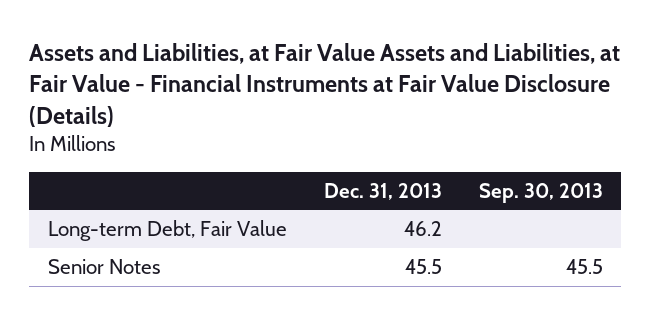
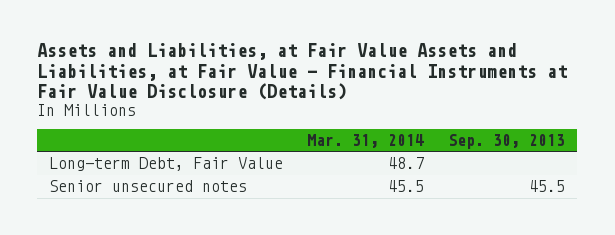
[323,182,442,200] Dec. 31, 2013 -> none
none -> [307,134,425,149] Mar. 31, 2014
[47,258,160,274] Senior Notes -> [49,180,248,193] Senior unsecured notes

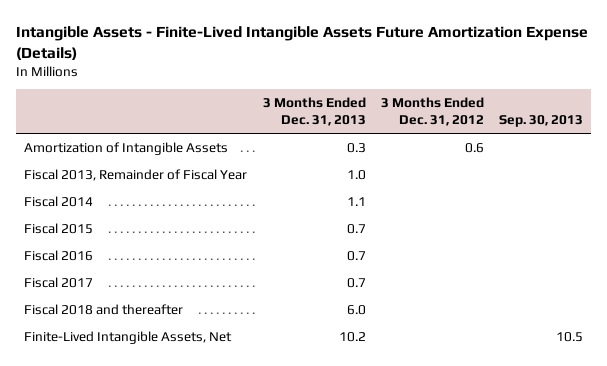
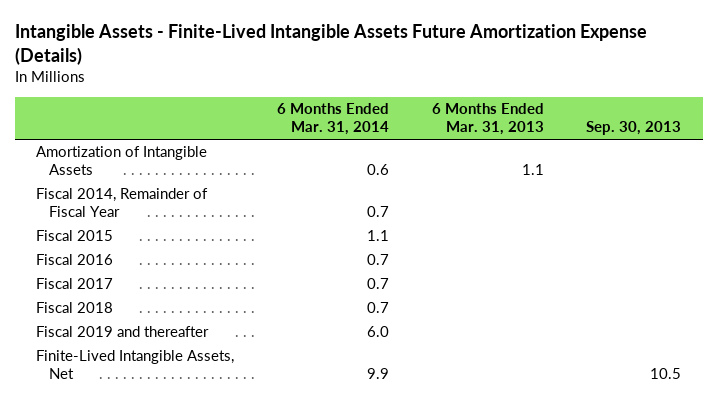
[262,96,366,127] 3 Months Ended Dec. 31, 2013 -> none
[380,96,484,127] 3 Months Ended Dec. 31, 2012 -> none
none -> [276,103,389,136] 6 Months Ended Mar. 31, 2014
none -> [431,103,544,136] 6 Months Ended Mar. 31, 2013
[24,195,94,207] Fiscal 2014 -> none
[24,168,248,181] Fiscal 2013, Remainder of Fiscal Year -> [36,188,209,218] Fiscal 2014, Remainder of Fiscal Year
none -> [36,302,114,314] Fiscal 2018
[24,303,184,315] Fiscal 2018 and thereafter -> [36,326,210,338] Fiscal 2019 and thereafter

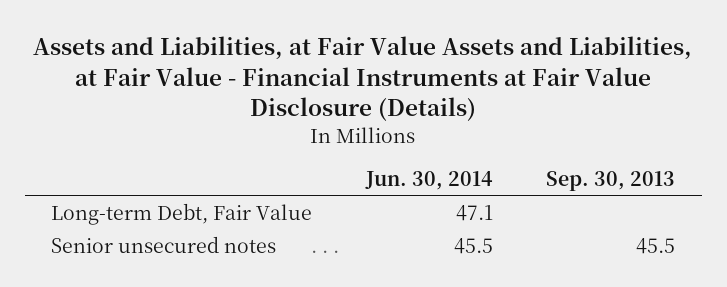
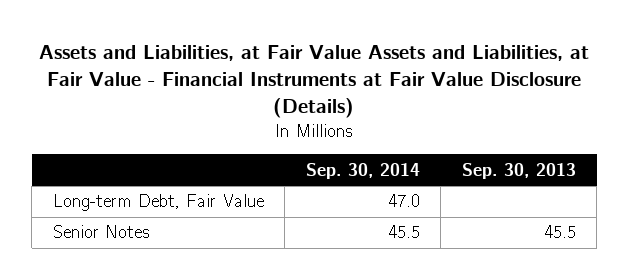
[364,170,493,190] Jun. 30, 2014 -> none
none -> [305,162,420,179] Sep. 30, 2014
[51,235,277,253] Senior unsecured notes -> [52,225,149,239] Senior Notes

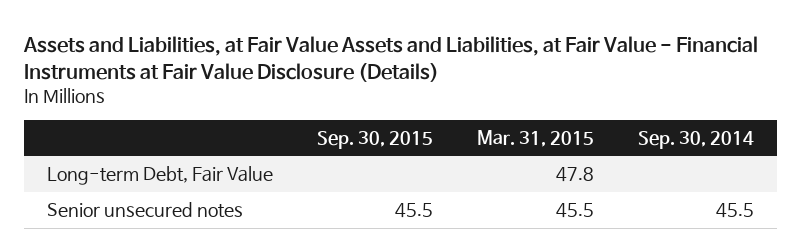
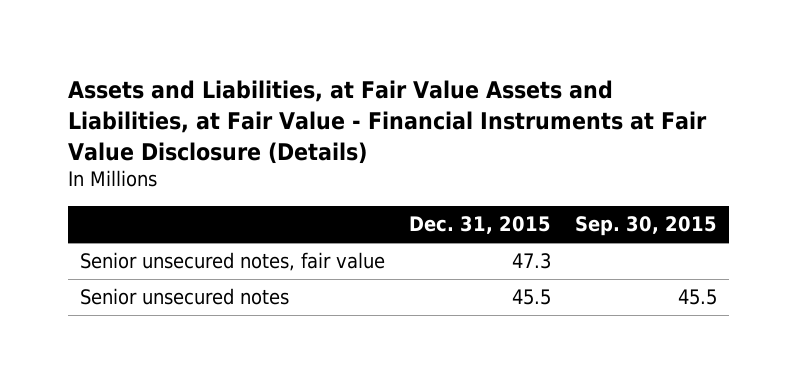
[477,129,595,147] Mar. 31, 2015 -> none
[638,130,755,149] Sep. 30, 2014 -> none
none -> [408,216,551,235] Dec. 31, 2015
[46,166,273,186] Long-term Debt, Fair Value -> [79,252,385,272] Senior unsecured notes, fair value

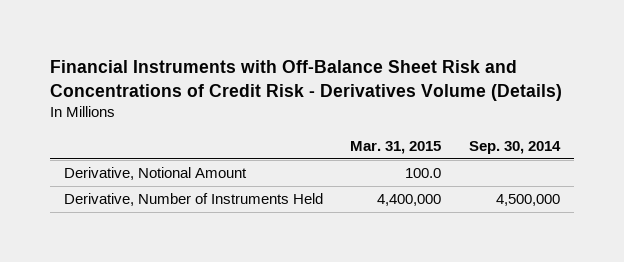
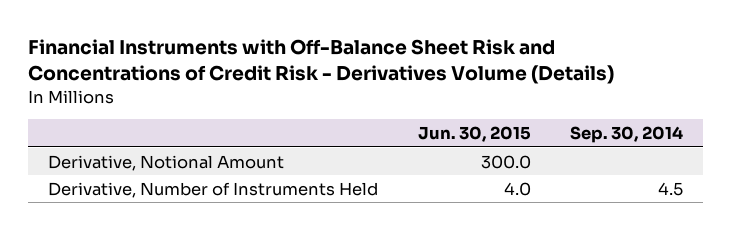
[350,140,442,154] Mar. 31, 2015 -> none
none -> [417,126,531,143] Jun. 30, 2015
[496,194,561,207] 4,500,000 -> [658,181,684,196] 4.5

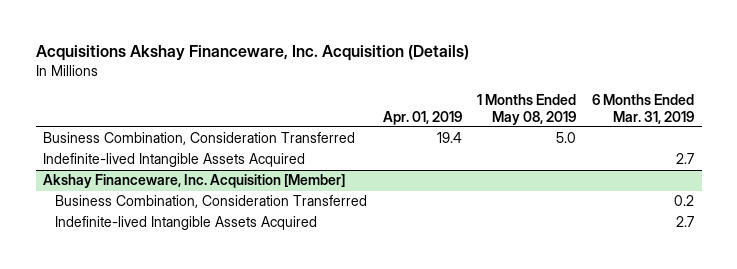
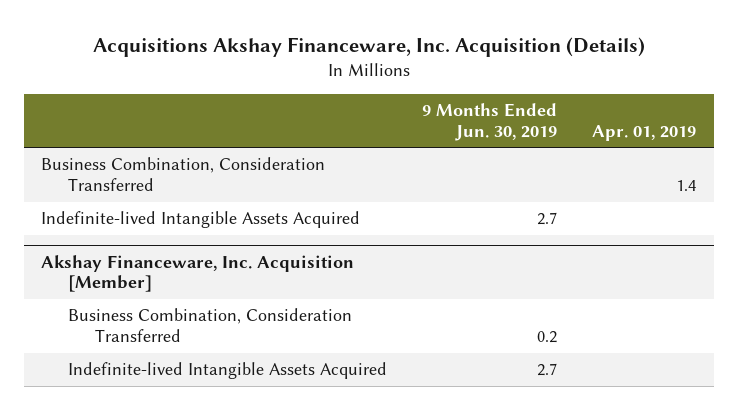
[477,93,577,125] 1 Months Ended May 08, 2019 -> none
[591,93,694,124] 6 Months Ended Mar. 31, 2019 -> none
none -> [422,103,558,141] 9 Months Ended Jun. 30, 2019
[436,132,462,144] 19.4 -> [676,179,697,191] 1.4

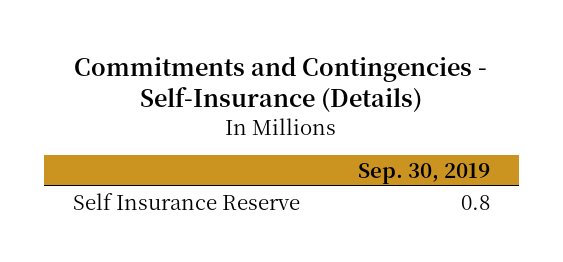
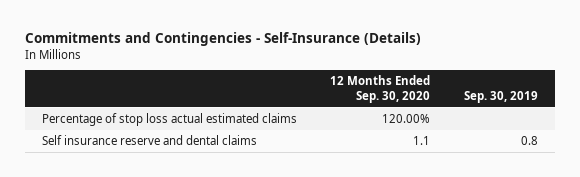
none -> [330,75,431,104] 12 Months Ended Sep. 30, 2020
none -> [41,113,297,127] Percentage of stop loss actual estimated claims
[73,192,301,210] Self Insurance Reserve -> [41,135,257,146] Self insurance reserve and dental claims

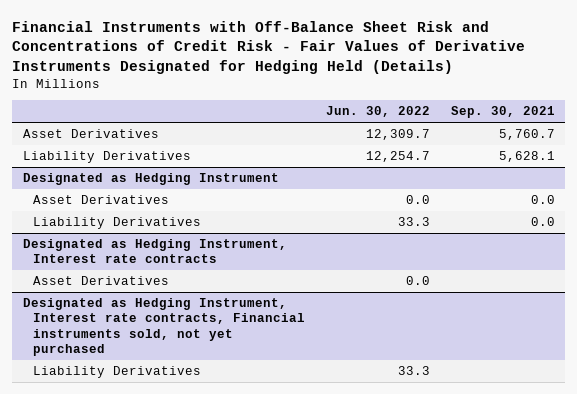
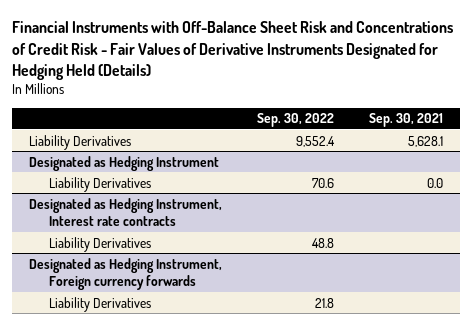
[325,106,430,118] Jun. 30, 2022 -> none
none -> [257,113,335,128] Sep. 30, 2022
[22,129,159,139] Asset Derivatives -> none
[32,195,169,205] Asset Derivatives -> none
[32,276,169,286] Asset Derivatives -> none
[22,298,305,356] Designated as Hedging Instrument, Interest rate contracts, Financial instruments sold, not yet purchased -> none
[32,366,201,379] Liability Derivatives -> none
none -> [48,236,151,252] Liability Derivatives
none -> [29,257,223,291] Designated as Hedging Instrument, Foreign currency forwards
none -> [48,296,151,312] Liability Derivatives

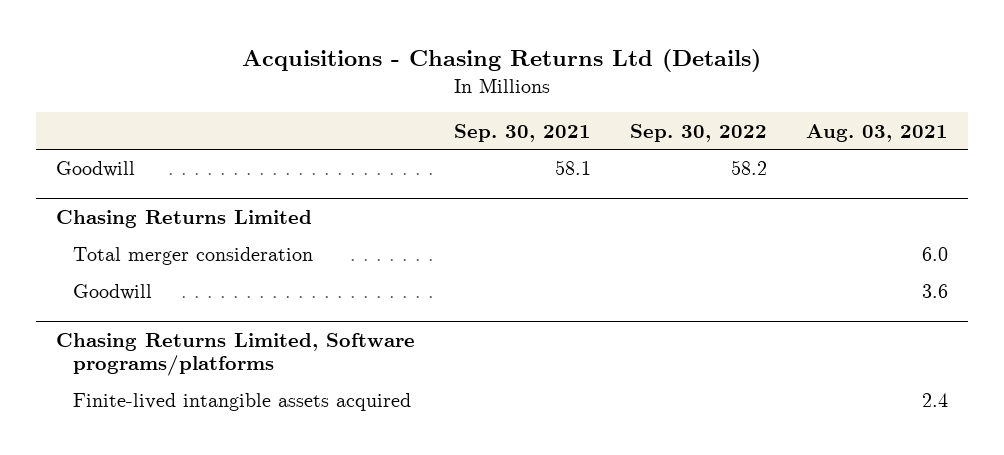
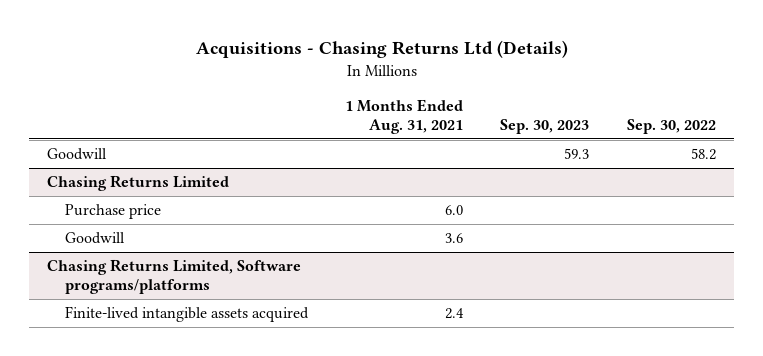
[453,123,591,142] Sep. 30, 2021 -> none
[806,123,949,142] Aug. 03, 2021 -> none
none -> [345,98,464,134] 1 Months Ended Aug. 31, 2021
none -> [500,118,590,134] Sep. 30, 2023
[72,247,313,266] Total merger consideration -> [65,204,162,220] Purchase price

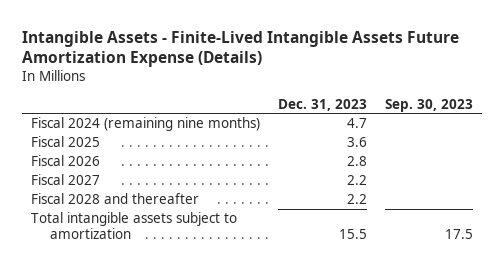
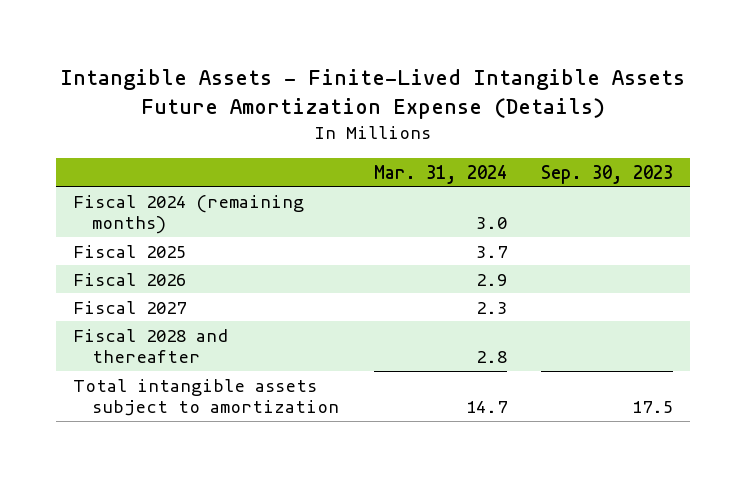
[278,98,368,111] Dec. 31, 2023 -> none
none -> [373,164,507,184] Mar. 31, 2024
[31,117,261,132] Fiscal 2024 (remaining nine months) -> [73,194,305,235] Fiscal 2024 (remaining months)

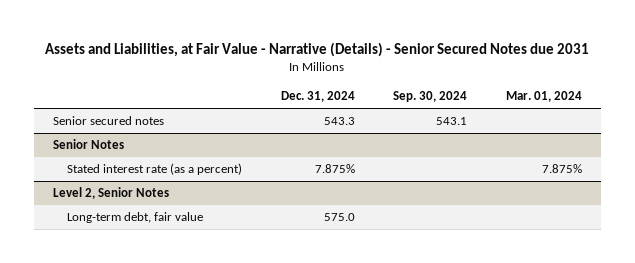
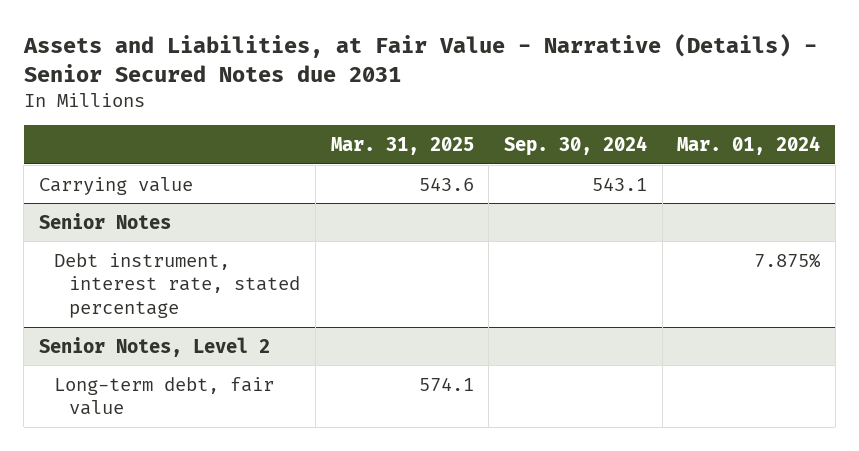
[280,91,355,103] Dec. 31, 2024 -> none
none -> [330,137,474,156] Mar. 31, 2025
[52,116,164,126] Senior secured notes -> [38,176,193,195] Carrying value
[67,163,243,176] Stated interest rate (as a percent) -> [54,252,301,318] Debt instrument, interest rate, stated percentage
[52,187,169,200] Level 2, Senior Notes -> [38,336,270,357] Senior Notes, Level 2

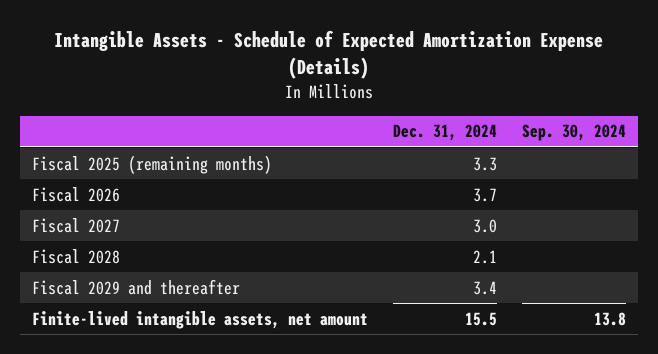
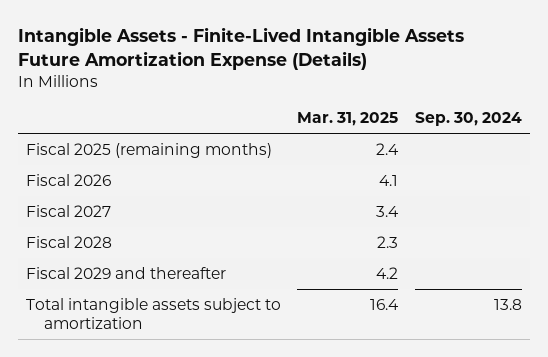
[54,30,604,80] Intangible Assets - Schedule of Expected Amortization Expense (Details) -> [18,27,465,71] Intangible Assets - Finite-Lived Intangible Assets Future Amortization Expense (Details)
[393,124,498,142] Dec. 31, 2024 -> none
none -> [297,112,399,127] Mar. 31, 2025
[32,310,369,329] Finite-lived intangible assets, net amount -> [26,297,282,330] Total intangible assets subject to amortization

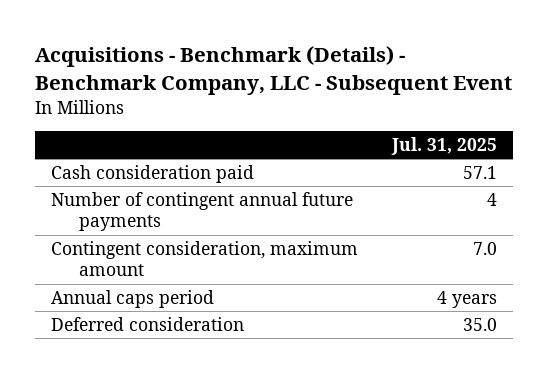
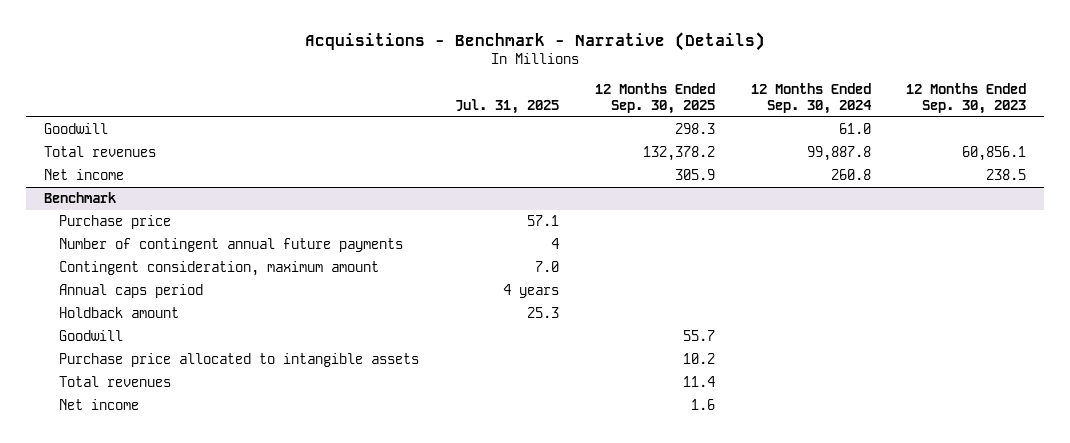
[34,46,512,95] Acquisitions - Benchmark (Details) - Benchmark Company, LLC - Subsequent Event -> [305,32,766,52] Acquisitions - Benchmark - Narrative (Details)
none -> [594,82,715,115] 12 Months Ended Sep. 30, 2025
none -> [750,82,872,115] 12 Months Ended Sep. 30, 2024
none -> [906,82,1027,115] 12 Months Ended Sep. 30, 2023
[51,164,255,183] Cash consideration paid -> none
[51,191,354,232] Number of contingent annual future payments -> none
[51,240,359,277] Contingent consideration, maximum amount -> none
[51,289,215,308] Annual caps period -> none
[51,316,245,331] Deferred consideration -> none
none -> [43,123,108,135] Goodwill
none -> [43,146,156,158] Total revenues
none -> [43,169,124,181] Net income
none -> [43,192,116,204] Benchmark
none -> [59,215,172,230] Purchase price
none -> [59,238,404,253] Number of contingent annual future payments
none -> [59,261,380,277] Contingent consideration, maximum amount
none -> [59,284,204,299] Annual caps period
none -> [59,307,180,319] Holdback amount
none -> [59,330,124,342] Goodwill
none -> [59,353,420,368] Purchase price allocated to intangible assets
none -> [59,376,172,388] Total revenues
none -> [59,399,140,411] Net income

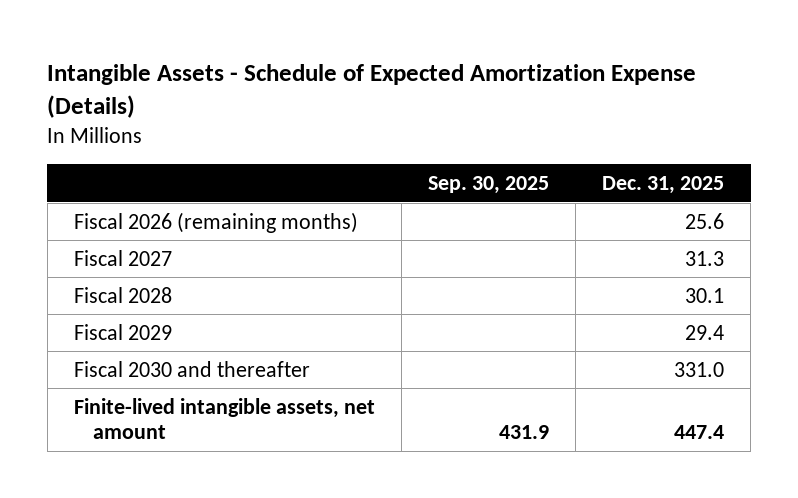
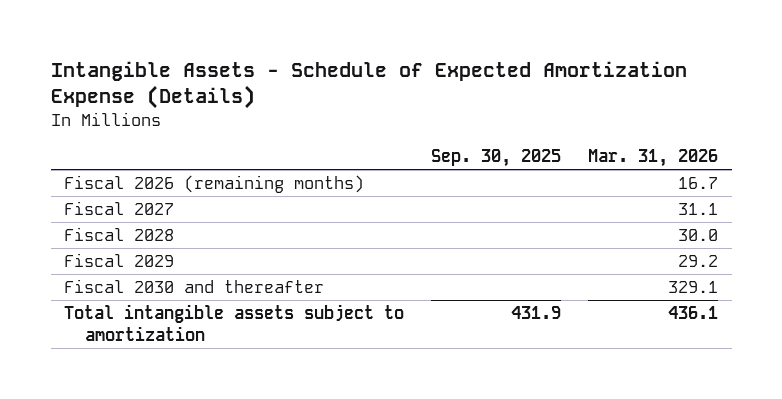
[602,175,725,194] Dec. 31, 2025 -> none
none -> [588,149,719,168] Mar. 31, 2026
[73,397,375,439] Finite-lived intangible assets, net amount -> [64,304,405,341] Total intangible assets subject to amortization

